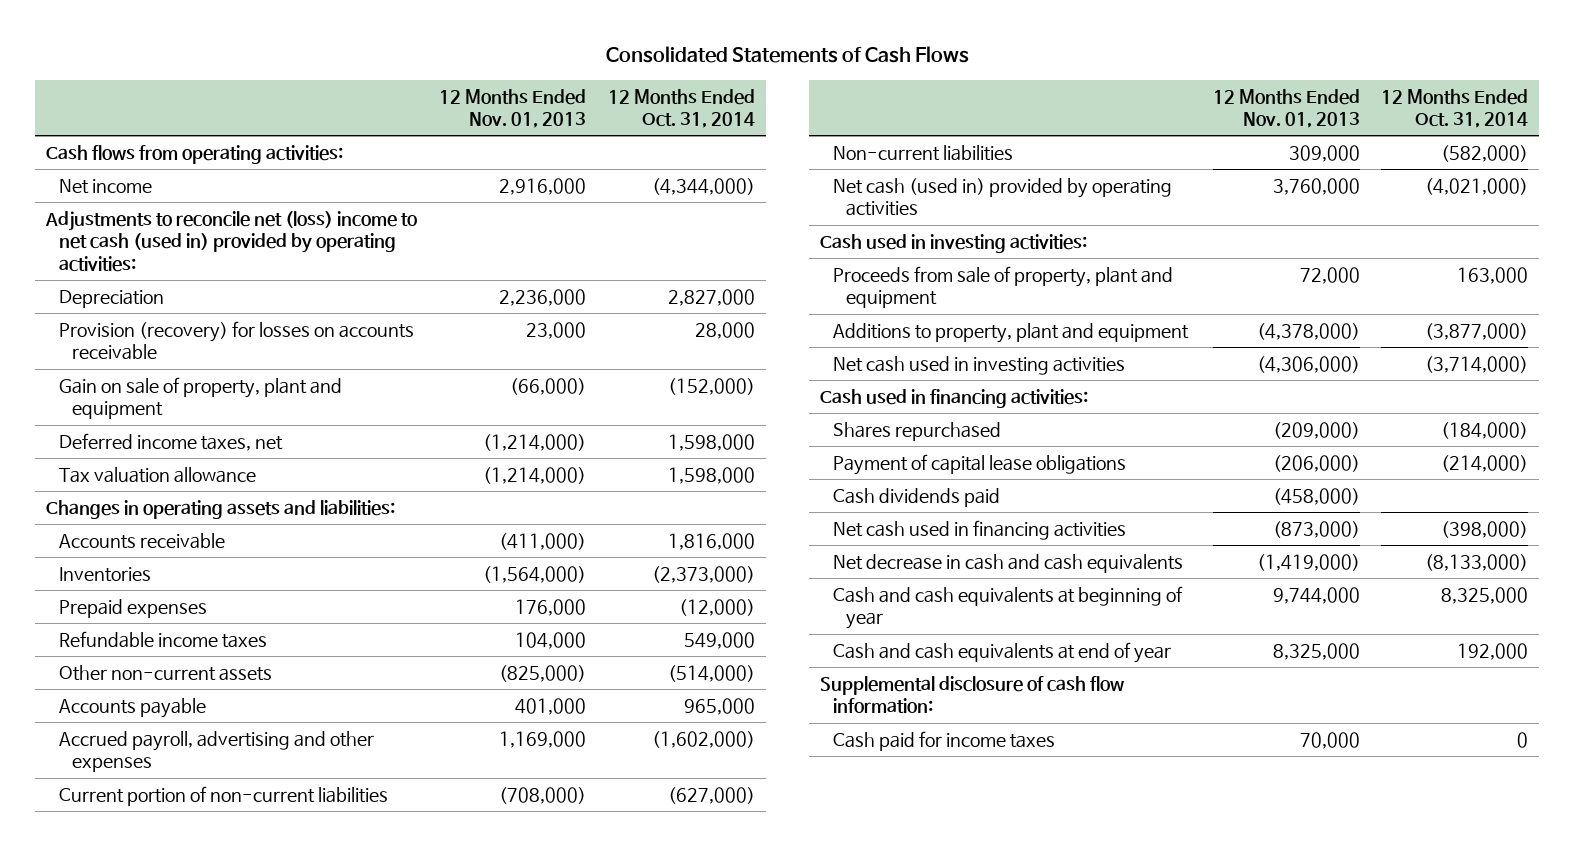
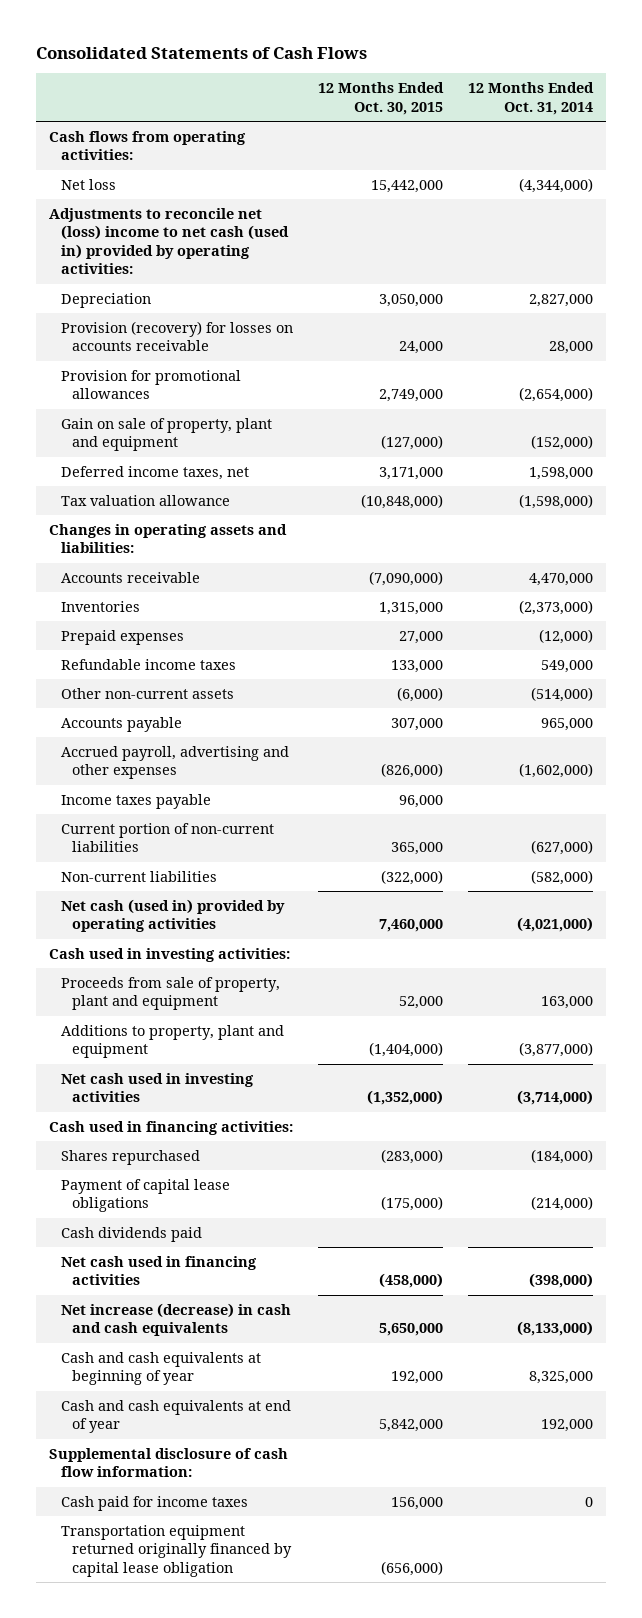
[439,88,587,128] 12 Months Ended Nov. 01, 2013 -> none
none -> [318,82,445,115] 12 Months Ended Oct. 30, 2015
[59,178,153,194] Net income -> [60,178,116,190] Net loss
none -> [60,369,241,400] Provision for promotional allowances
[667,466,755,484] 1,598,000 -> [519,493,594,509] (1,598,000)
[667,532,755,550] 1,816,000 -> [529,572,594,586] 4,470,000
none -> [60,793,211,809] Income taxes payable
[832,553,1183,573] Net decrease in cash and cash equivalents -> [60,1302,291,1337] Net increase (decrease) in cash and cash equivalents
none -> [60,1524,293,1577] Transportation equipment returned originally financed by capital lease obligation

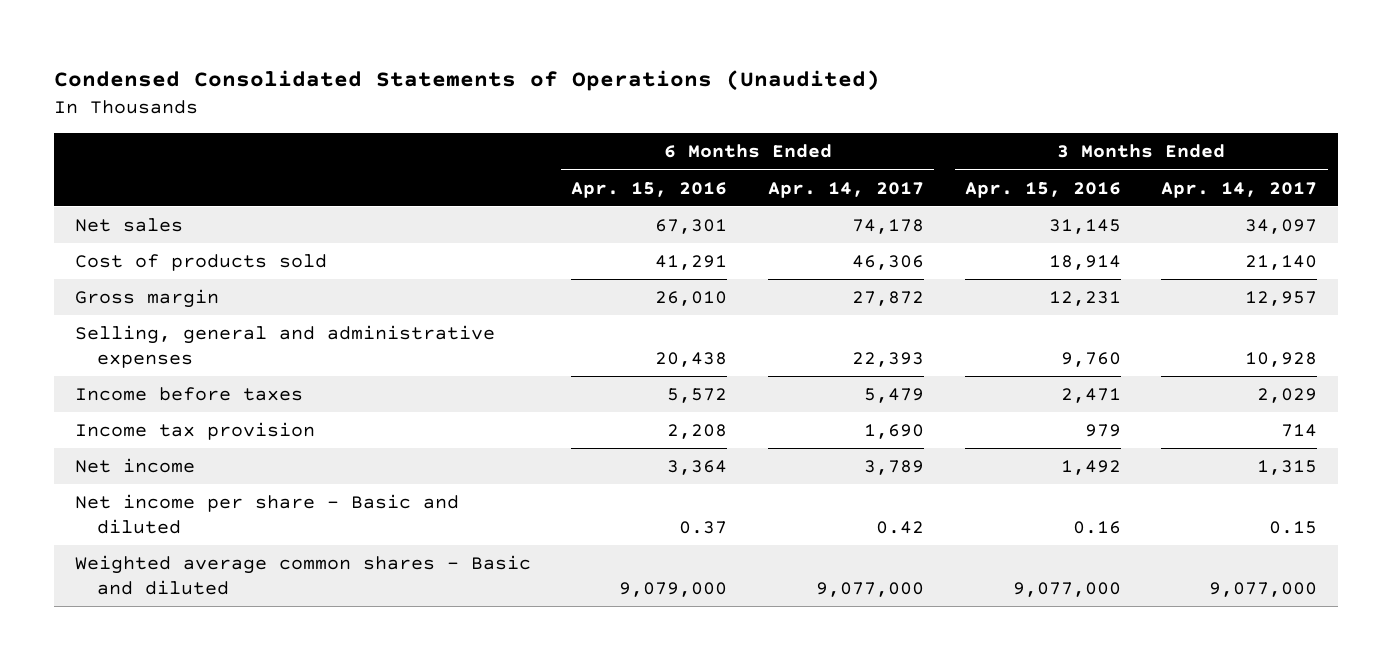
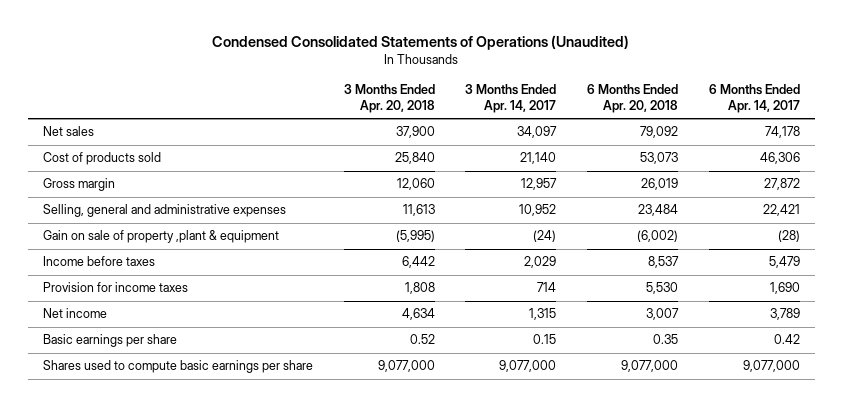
[571,181,728,198] Apr. 15, 2016 -> none
[964,181,1121,198] Apr. 15, 2016 -> none
none -> [343,84,435,114] 3 Months Ended Apr. 20, 2018
none -> [587,84,679,114] 6 Months Ended Apr. 20, 2018
[852,352,925,368] 22,393 -> [762,204,800,217] 22,421
[1245,352,1318,368] 10,928 -> [519,204,557,217] 10,952
none -> [43,230,280,244] Gain on sale of property ,plant & equipment
[74,422,315,441] Income tax provision -> [43,282,189,293] Provision for income taxes
[74,494,459,535] Net income per share - Basic and diluted -> [43,334,178,348] Basic earnings per share
[74,555,531,596] Weighted average common shares - Basic and diluted -> [43,360,314,374] Shares used to compute basic earnings per share

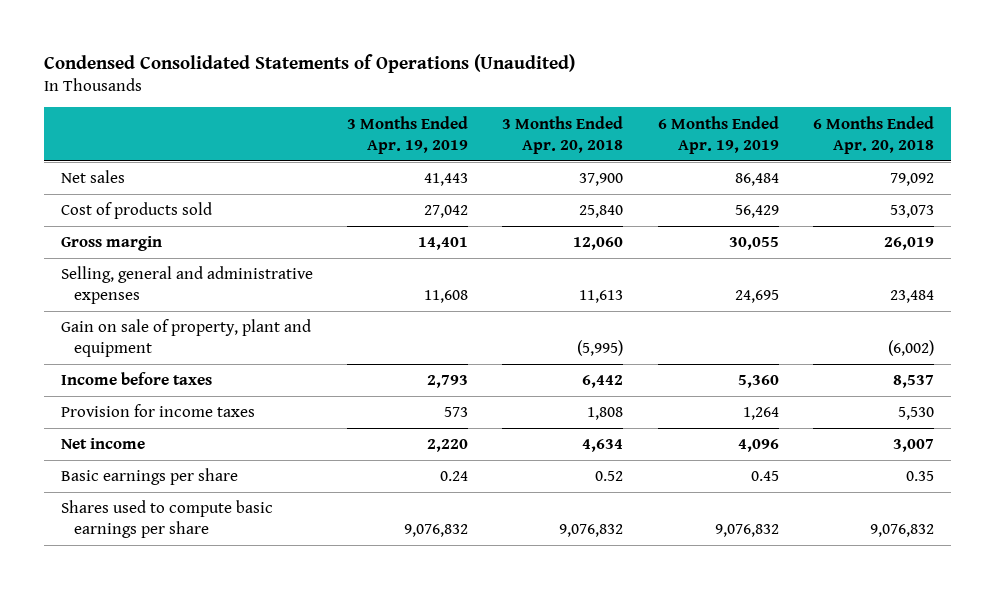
[465,84,557,114] 3 Months Ended Apr. 14, 2017 -> none
[708,84,800,114] 6 Months Ended Apr. 14, 2017 -> none
none -> [347,115,469,154] 3 Months Ended Apr. 19, 2019
none -> [657,115,779,154] 6 Months Ended Apr. 19, 2019
[43,230,280,244] Gain on sale of property ,plant & equipment -> [60,319,311,358] Gain on sale of property, plant and equipment
[377,360,435,373] 9,077,000 -> [559,524,624,538] 9,076,832
[621,360,679,373] 9,077,000 -> [869,524,934,538] 9,076,832

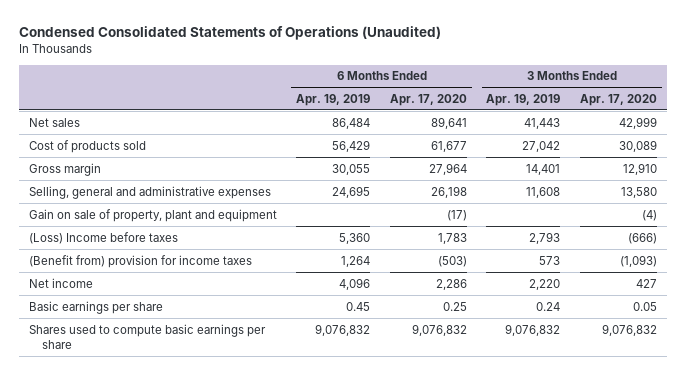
[502,115,624,154] 3 Months Ended Apr. 20, 2018 -> none
[812,115,934,154] 6 Months Ended Apr. 20, 2018 -> none
none -> [389,93,467,106] Apr. 17, 2020
none -> [580,93,658,106] Apr. 17, 2020
[60,372,212,386] Income before taxes -> [28,231,178,244] (Loss) Income before taxes
[60,404,255,418] Provision for income taxes -> [28,254,252,268] (Benefit from) provision for income taxes

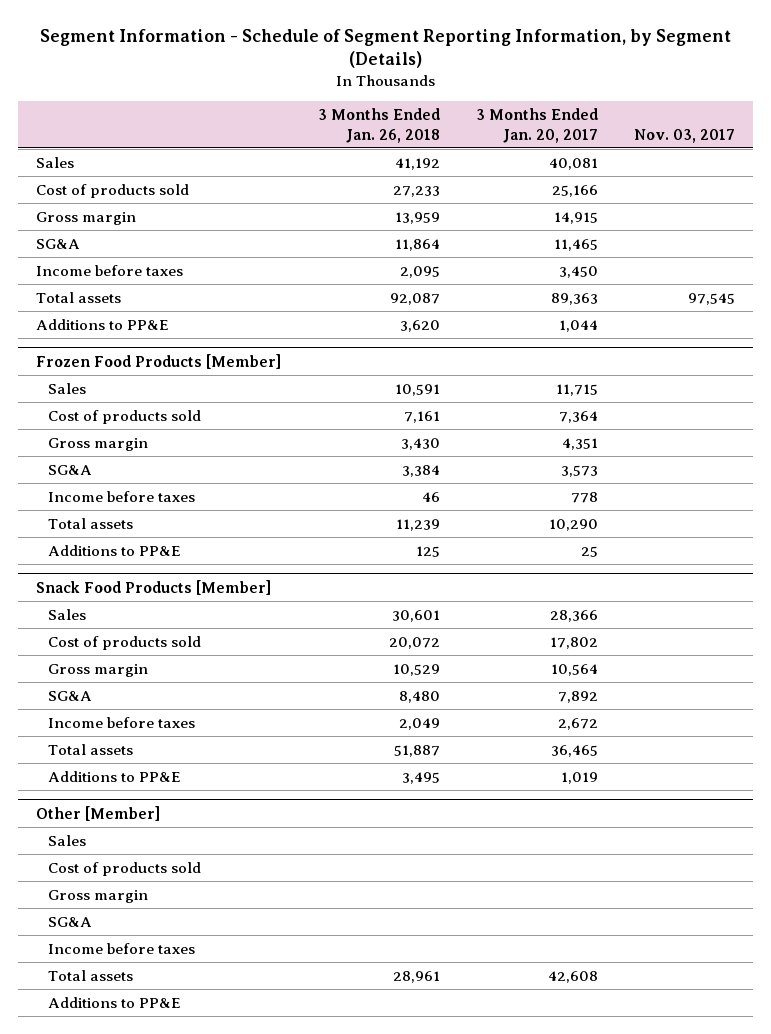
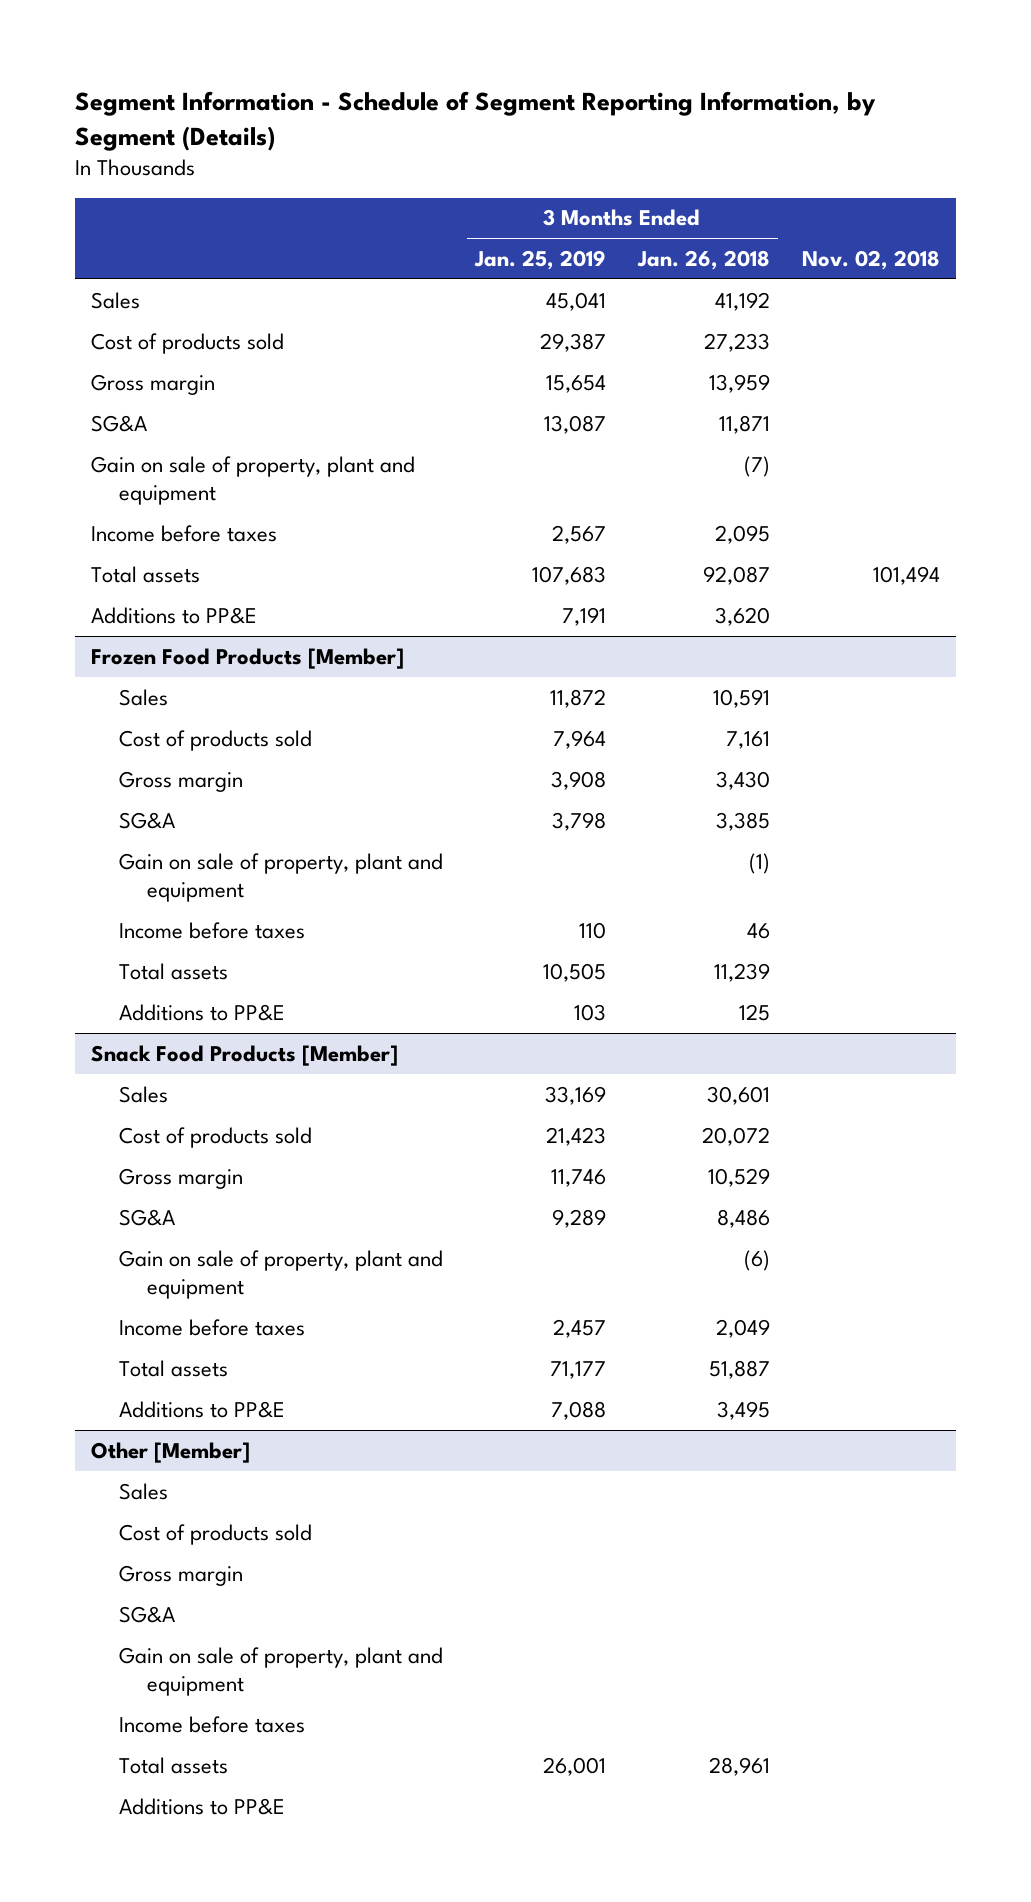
[475,108,598,143] 3 Months Ended Jan. 20, 2017 -> none
[634,128,736,143] Nov. 03, 2017 -> none
none -> [473,249,606,270] Jan. 25, 2019
none -> [801,249,940,270] Nov. 02, 2018
[394,238,440,251] 11,864 -> [718,414,770,434] 11,871
none -> [90,455,415,506] Gain on sale of property, plant and equipment
[401,464,440,477] 3,384 -> [715,811,770,831] 3,385
none -> [118,852,443,903] Gain on sale of property, plant and equipment
[398,690,440,703] 8,480 -> [716,1208,770,1228] 8,486
none -> [118,1249,443,1300] Gain on sale of property, plant and equipment
none -> [118,1646,443,1697] Gain on sale of property, plant and equipment

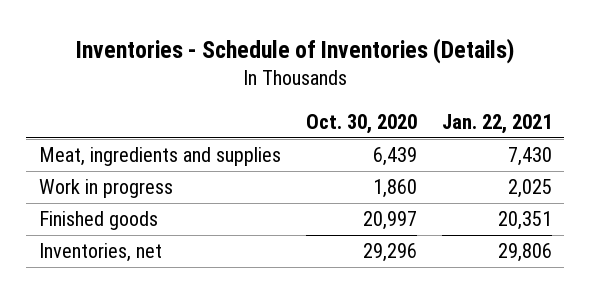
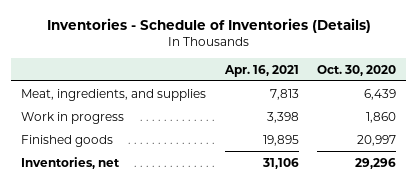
[441,114,552,135] Jan. 22, 2021 -> none
none -> [223,64,299,77] Apr. 16, 2021
[38,147,281,167] Meat, ingredients and supplies -> [20,88,206,101] Meat, ingredients, and supplies

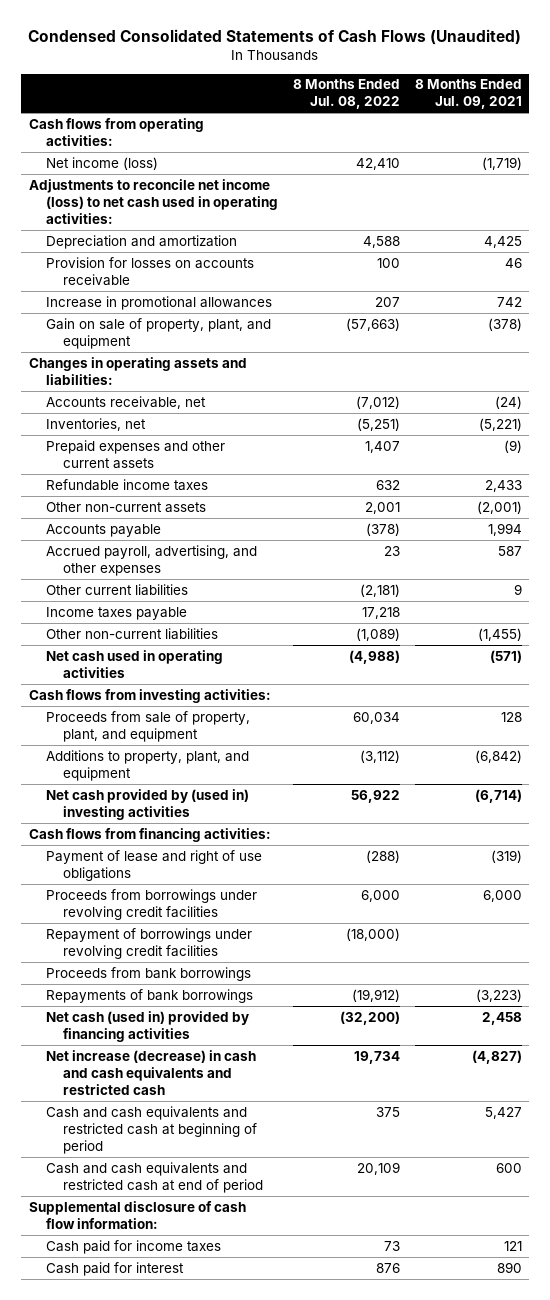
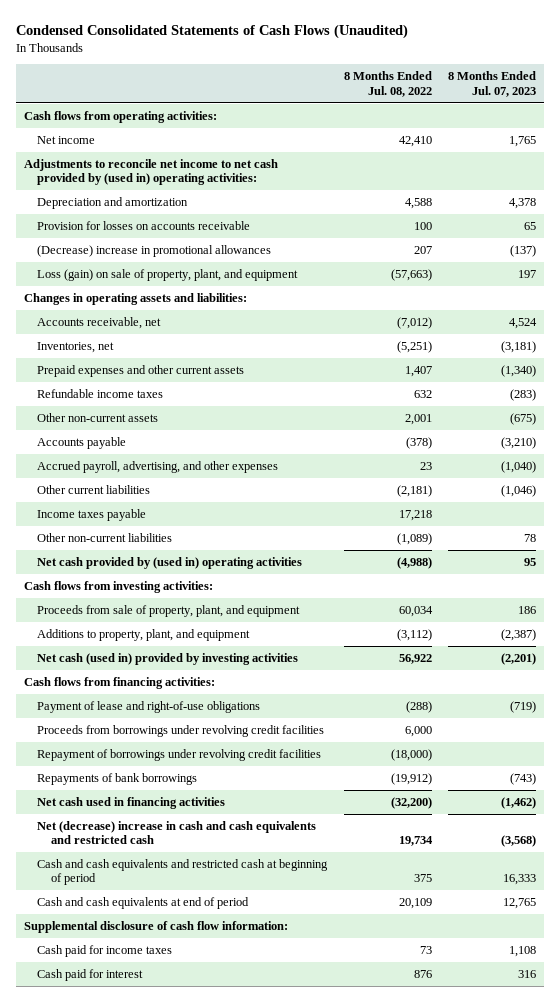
[414,79,522,110] 8 Months Ended Jul. 09, 2021 -> none
none -> [448,71,537,97] 8 Months Ended Jul. 07, 2023
[45,156,158,170] Net income (loss) -> [37,135,96,144] Net income
[28,178,278,224] Adjustments to reconcile net income (loss) to net cash used in operating activities: -> [23,158,278,186] Adjustments to reconcile net income to net cash provided by (used in) operating activities:
[45,295,272,310] Increase in promotional allowances -> [37,244,272,257] (Decrease) increase in promotional allowances
[45,317,271,349] Gain on sale of property, plant, and equipment -> [37,268,299,281] Loss (gain) on sale of property, plant, and equipment
[45,649,223,678] Net cash used in operating activities -> [37,556,303,569] Net cash provided by (used in) operating activities
[45,788,249,820] Net cash provided by (used in) investing activities -> [37,652,299,665] Net cash (used in) provided by investing activities
[45,849,262,881] Payment of lease and right of use obligations -> [37,700,261,713] Payment of lease and right-of-use obligations
[45,966,251,981] Proceeds from bank borrowings -> none
[45,1010,249,1042] Net cash (used in) provided by financing activities -> [37,796,226,809] Net cash used in financing activities
[45,1049,256,1095] Net increase (decrease) in cash and cash equivalents and restricted cash -> [37,820,317,845] Net (decrease) increase in cash and cash equivalents and restricted cash
[45,1161,263,1193] Cash and cash equivalents and restricted cash at end of period -> [37,896,250,909] Cash and cash equivalents at end of period

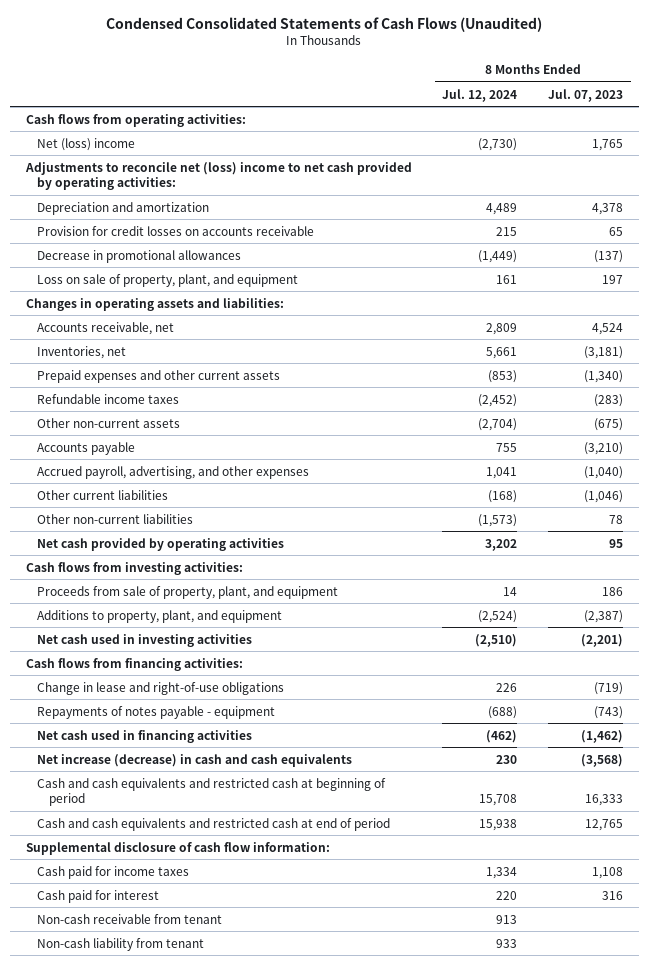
[343,71,432,97] 8 Months Ended Jul. 08, 2022 -> none
none -> [442,88,518,102] Jul. 12, 2024
[37,135,96,144] Net income -> [37,137,136,151] Net (loss) income
[23,158,278,186] Adjustments to reconcile net income to net cash provided by (used in) operating activities: -> [24,161,412,191] Adjustments to reconcile net (loss) income to net cash provided by operating activities:
[37,220,251,230] Provision for losses on accounts receivable -> [37,225,315,236] Provision for credit losses on accounts receivable
[37,244,272,257] (Decrease) increase in promotional allowances -> [37,249,242,263] Decrease in promotional allowances
[37,268,299,281] Loss (gain) on sale of property, plant, and equipment -> [37,273,299,287] Loss on sale of property, plant, and equipment
[37,508,147,521] Income taxes payable -> none
[37,556,303,569] Net cash provided by (used in) operating activities -> [37,537,285,551] Net cash provided by operating activities
[37,652,299,665] Net cash (used in) provided by investing activities -> [37,633,253,647] Net cash used in investing activities
[37,724,325,737] Proceeds from borrowings under revolving credit facilities -> none
[37,748,322,761] Repayment of borrowings under revolving credit facilities -> none
[37,700,261,713] Payment of lease and right-of-use obligations -> [37,681,285,695] Change in lease and right-of-use obligations
[37,772,198,785] Repayments of bank borrowings -> [37,705,276,719] Repayments of notes payable - equipment
[37,820,317,845] Net (decrease) increase in cash and cash equivalents and restricted cash -> [37,753,353,767] Net increase (decrease) in cash and cash equivalents
[37,896,250,909] Cash and cash equivalents at end of period -> [37,817,391,831] Cash and cash equivalents and restricted cash at end of period
none -> [37,913,223,924] Non-cash receivable from tenant
none -> [37,937,205,951] Non-cash liability from tenant

